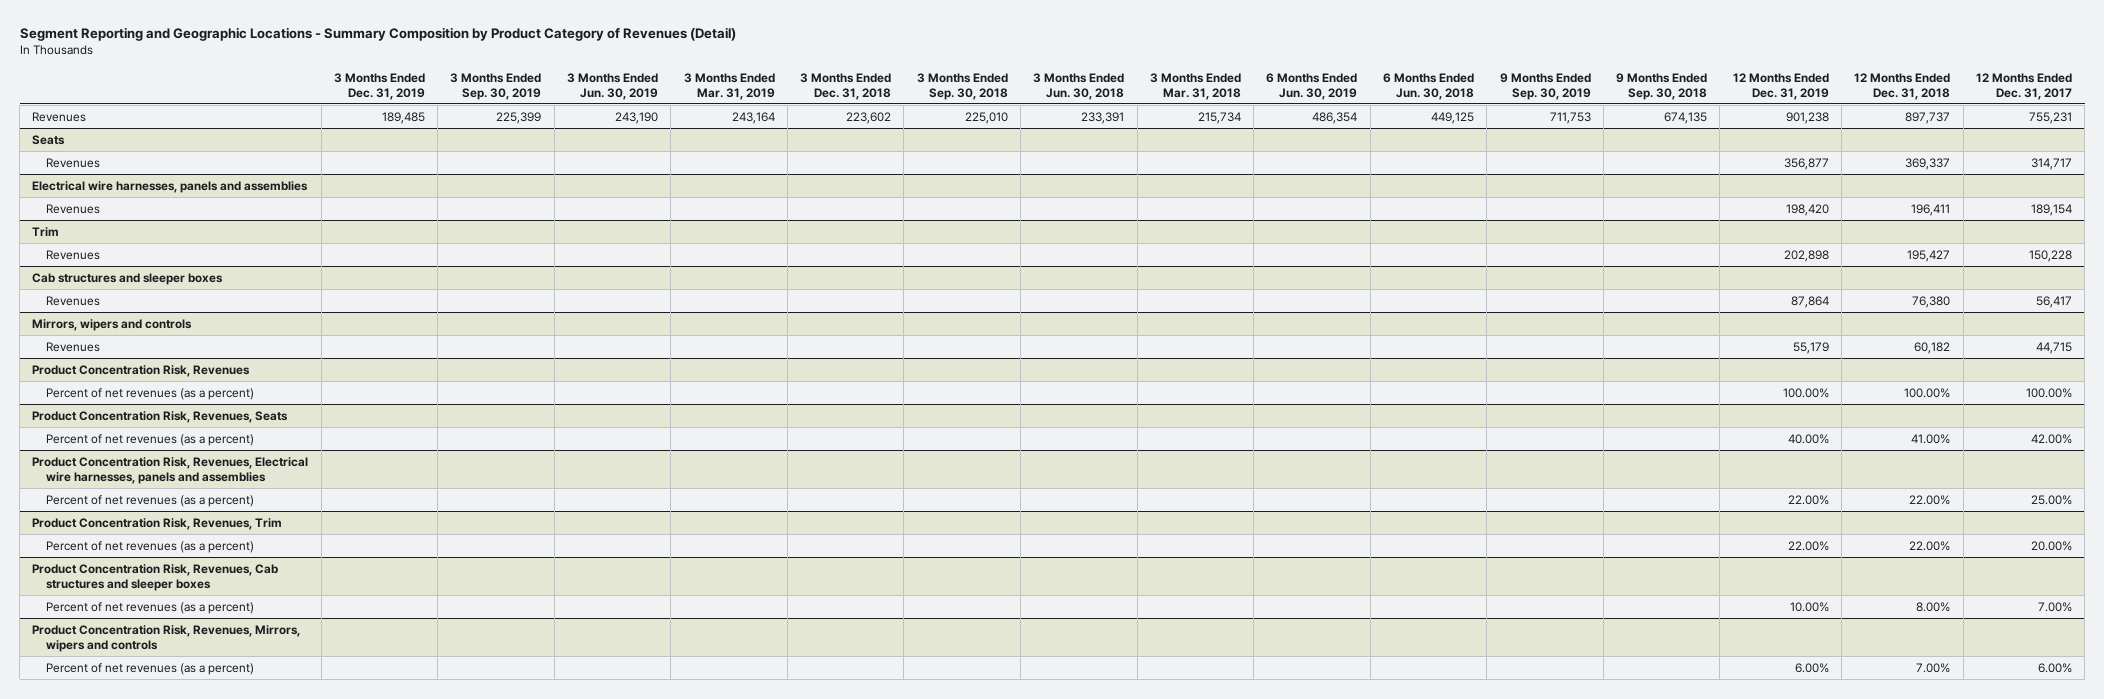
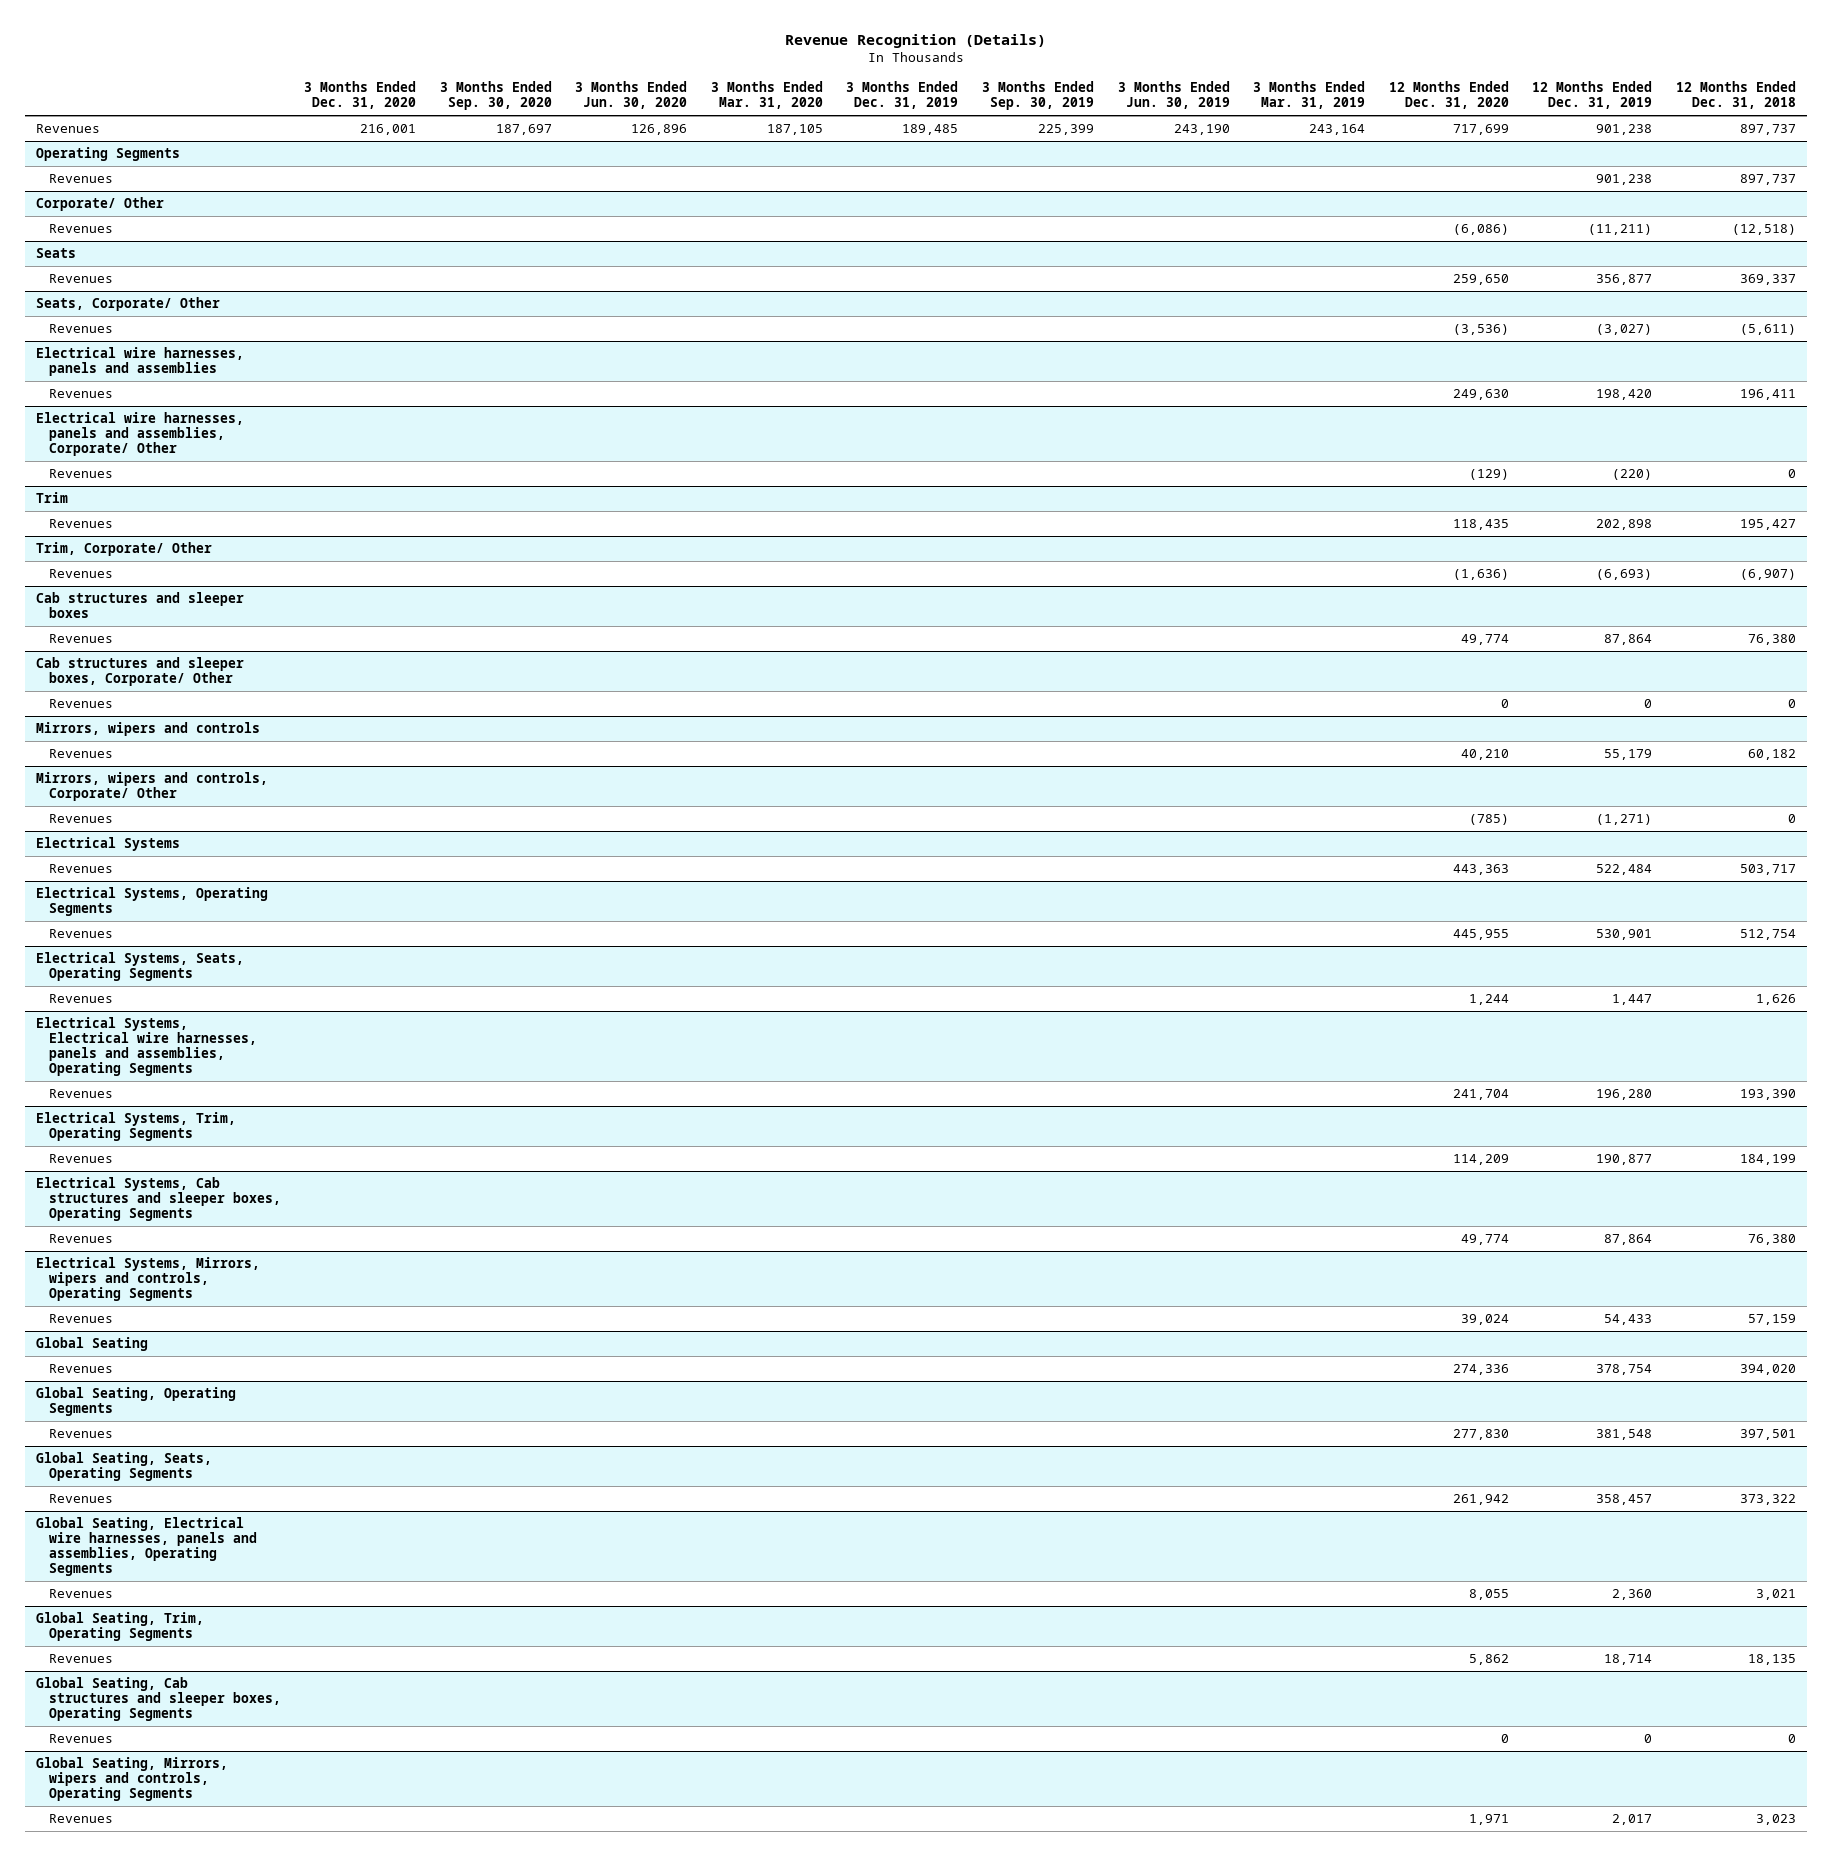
[19,27,736,42] Segment Reporting and Geographic Locations - Summary Composition by Product Category of Revenues (Detail) -> [785,33,1047,48] Revenue Recognition (Details)
[800,72,892,100] 3 Months Ended Dec. 31, 2018 -> none
[916,72,1008,100] 3 Months Ended Sep. 30, 2018 -> none
[1033,72,1125,100] 3 Months Ended Jun. 30, 2018 -> none
[1149,72,1241,100] 3 Months Ended Mar. 31, 2018 -> none
[1266,72,1358,100] 6 Months Ended Jun. 30, 2019 -> none
[1383,72,1475,100] 6 Months Ended Jun. 30, 2018 -> none
[1499,72,1591,100] 9 Months Ended Sep. 30, 2019 -> none
[1616,72,1708,100] 9 Months Ended Sep. 30, 2018 -> none
[1975,72,2072,100] 12 Months Ended Dec. 31, 2017 -> none
none -> [304,81,417,110] 3 Months Ended Dec. 31, 2020
none -> [439,81,552,111] 3 Months Ended Sep. 30, 2020
none -> [575,81,688,110] 3 Months Ended Jun. 30, 2020
none -> [710,81,823,110] 3 Months Ended Mar. 31, 2020
none -> [1388,81,1509,110] 12 Months Ended Dec. 31, 2020
none -> [36,147,181,162] Operating Segments
none -> [48,174,113,184] Revenues
none -> [36,197,165,212] Corporate/ Other
none -> [48,224,113,234] Revenues
none -> [36,297,221,312] Seats, Corporate/ Other
none -> [48,324,113,334] Revenues
none -> [36,412,245,457] Electrical wire harnesses, panels and assemblies, Corporate/ Other
none -> [48,469,113,479] Revenues
none -> [36,542,213,557] Trim, Corporate/ Other
none -> [48,569,113,579] Revenues
none -> [36,657,245,687] Cab structures and sleeper boxes, Corporate/ Other
none -> [48,699,113,709] Revenues
[32,364,251,377] Product Concentration Risk, Revenues -> none
[45,387,254,400] Percent of net revenues (as a percent) -> none
[32,410,289,423] Product Concentration Risk, Revenues, Seats -> none
[45,433,254,446] Percent of net revenues (as a percent) -> none
[32,456,309,484] Product Concentration Risk, Revenues, Electrical wire harnesses, panels and assemblies -> none
[45,494,254,507] Percent of net revenues (as a percent) -> none
[32,517,283,530] Product Concentration Risk, Revenues, Trim -> none
[45,540,254,553] Percent of net revenues (as a percent) -> none
[32,563,279,591] Product Concentration Risk, Revenues, Cab structures and sleeper boxes -> none
[45,601,254,614] Percent of net revenues (as a percent) -> none
[32,624,301,652] Product Concentration Risk, Revenues, Mirrors, wipers and controls -> none
[45,662,254,675] Percent of net revenues (as a percent) -> none
none -> [36,772,269,802] Mirrors, wipers and controls, Corporate/ Other
none -> [48,814,113,824] Revenues
none -> [36,837,181,852] Electrical Systems
none -> [48,864,113,874] Revenues
none -> [36,887,269,917] Electrical Systems, Operating Segments
none -> [48,929,113,939] Revenues
none -> [36,952,245,982] Electrical Systems, Seats, Operating Segments
none -> [48,994,113,1004] Revenues
none -> [36,1017,257,1077] Electrical Systems, Electrical wire harnesses, panels and assemblies, Operating Segments
none -> [48,1089,113,1099] Revenues
none -> [36,1112,237,1142] Electrical Systems, Trim, Operating Segments
none -> [48,1154,113,1164] Revenues
none -> [36,1177,281,1222] Electrical Systems, Cab structures and sleeper boxes, Operating Segments
none -> [48,1234,113,1244] Revenues
none -> [36,1257,261,1302] Electrical Systems, Mirrors, wipers and controls, Operating Segments
none -> [48,1314,113,1324] Revenues
none -> [36,1337,149,1352] Global Seating
none -> [48,1364,113,1374] Revenues
none -> [36,1387,237,1417] Global Seating, Operating Segments
none -> [48,1429,113,1439] Revenues
none -> [36,1452,213,1482] Global Seating, Seats, Operating Segments
none -> [48,1494,113,1504] Revenues
none -> [36,1517,257,1577] Global Seating, Electrical wire harnesses, panels and assemblies, Operating Segments
none -> [48,1589,113,1599] Revenues
none -> [36,1612,205,1642] Global Seating, Trim, Operating Segments
none -> [48,1654,113,1664] Revenues
none -> [36,1677,281,1722] Global Seating, Cab structures and sleeper boxes, Operating Segments
none -> [48,1734,113,1744] Revenues
none -> [36,1757,229,1802] Global Seating, Mirrors, wipers and controls, Operating Segments
none -> [48,1814,113,1824] Revenues

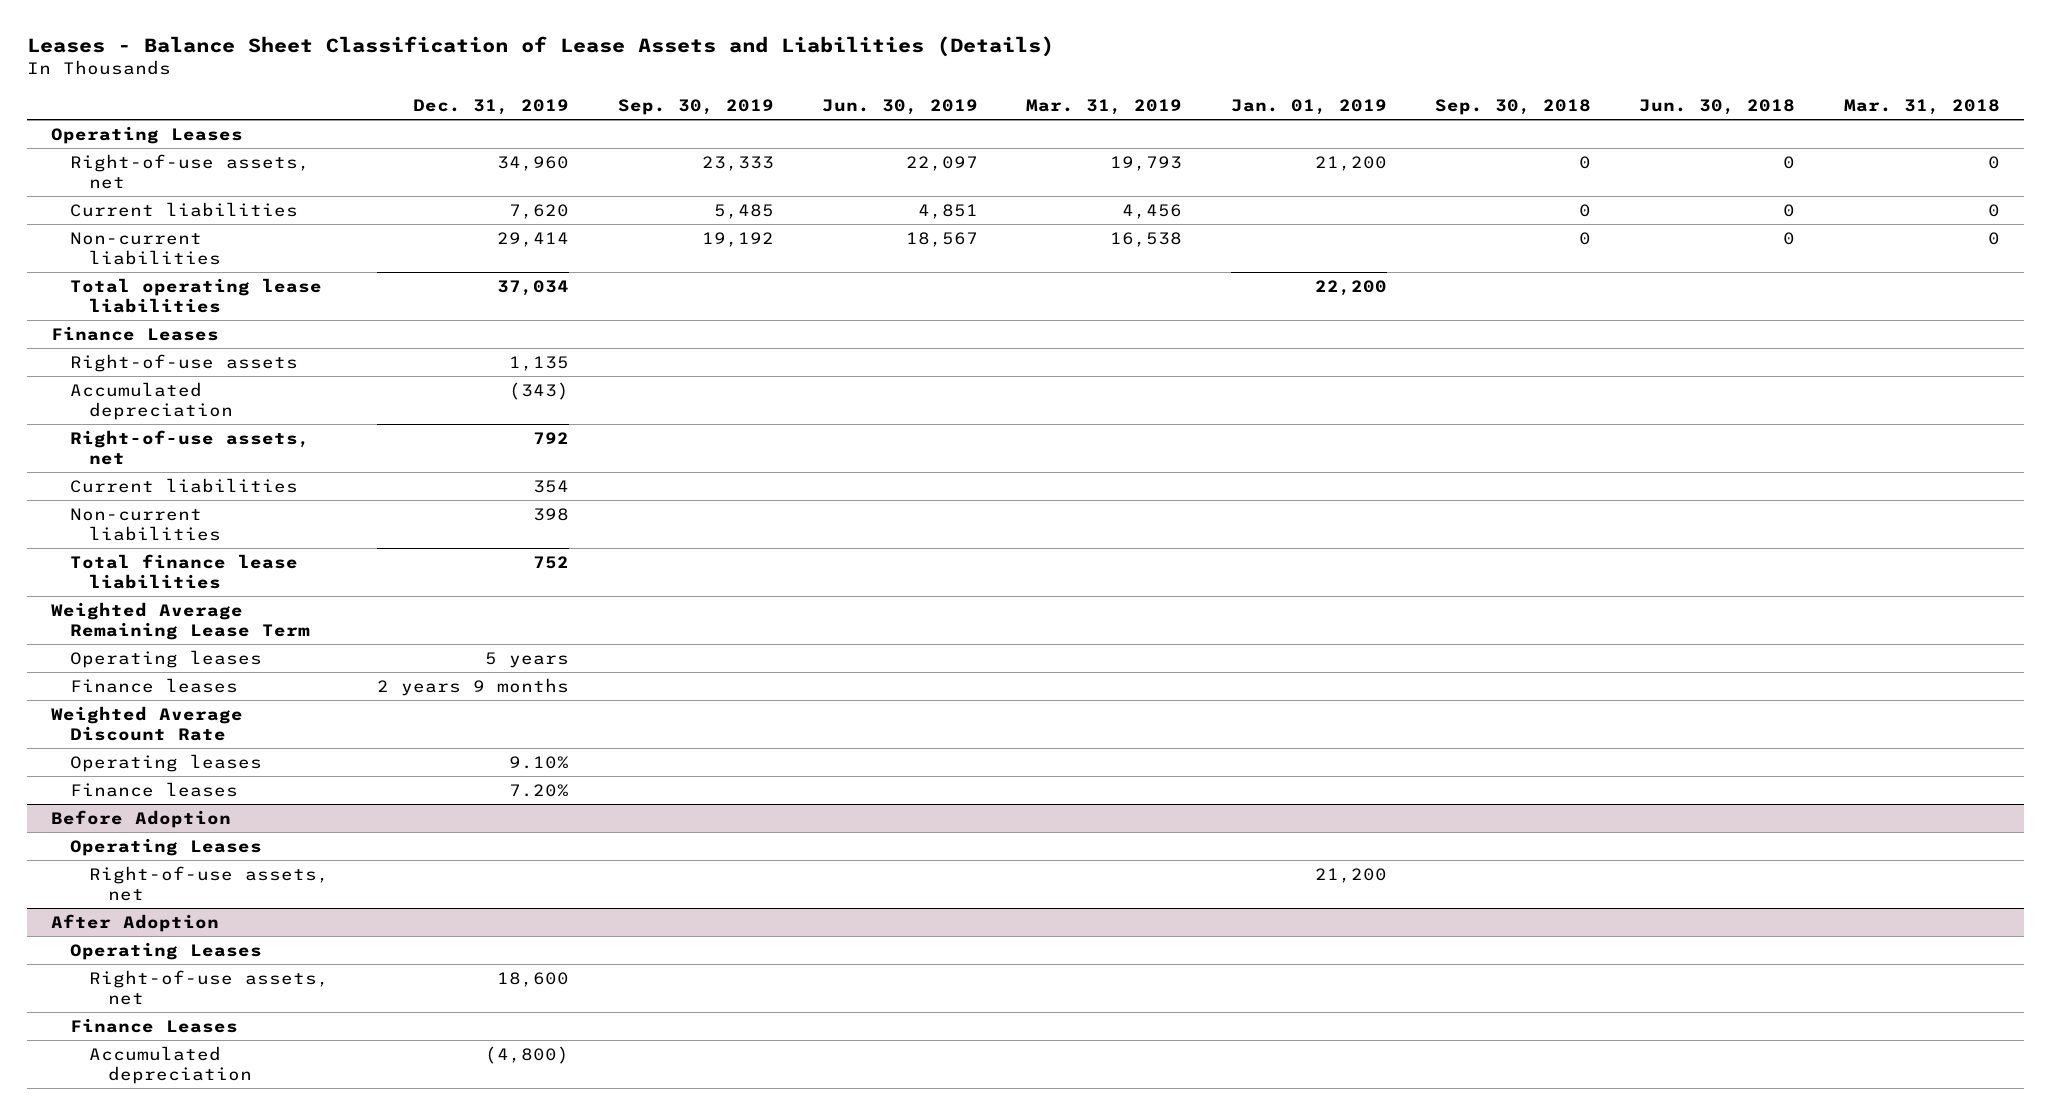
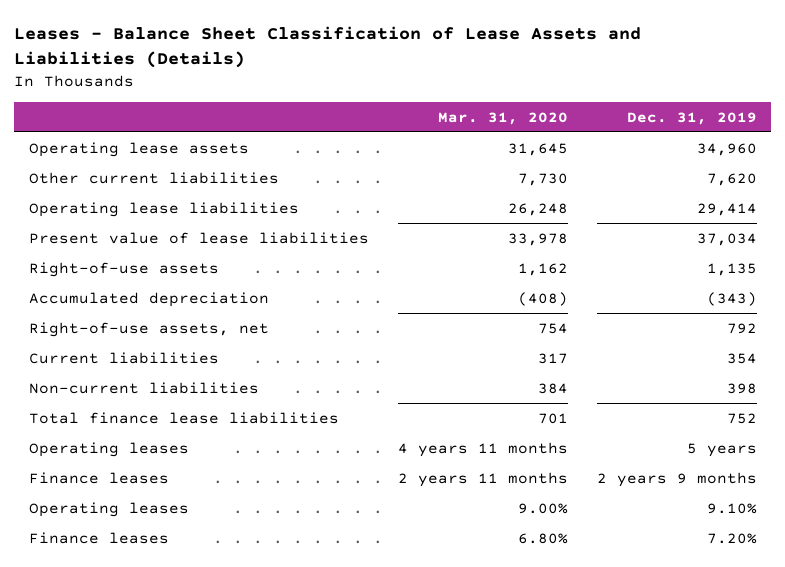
[617,98,774,115] Sep. 30, 2019 -> none
[821,98,978,115] Jun. 30, 2019 -> none
[1026,98,1183,115] Mar. 31, 2019 -> none
[1230,98,1387,115] Jan. 01, 2019 -> none
[1434,98,1591,115] Sep. 30, 2018 -> none
[1639,98,1796,115] Jun. 30, 2018 -> none
[1843,98,2000,115] Mar. 31, 2018 -> none
none -> [437,112,568,126] Mar. 31, 2020
[50,125,243,144] Operating Leases -> none
[50,325,219,341] Finance Leases -> none
[69,153,310,189] Right-of-use assets, net -> [28,141,249,157] Operating lease assets
[69,201,298,217] Current liabilities -> [28,171,279,184] Other current liabilities
[69,231,221,265] Non-current liabilities -> [28,201,299,217] Operating lease liabilities
[69,277,322,313] Total operating lease liabilities -> [28,231,369,244] Present value of lease liabilities
[50,601,310,640] Weighted Average Remaining Lease Term -> none
[50,705,243,741] Weighted Average Discount Rate -> none
[50,809,231,828] Before Adoption -> none
[69,837,262,856] Operating Leases -> none
[88,865,329,901] Right-of-use assets, net -> none
[50,913,219,932] After Adoption -> none
[69,941,262,960] Operating Leases -> none
[88,969,329,1005] Right-of-use assets, net -> none
[69,1017,238,1033] Finance Leases -> none
[88,1045,253,1084] Accumulated depreciation -> none

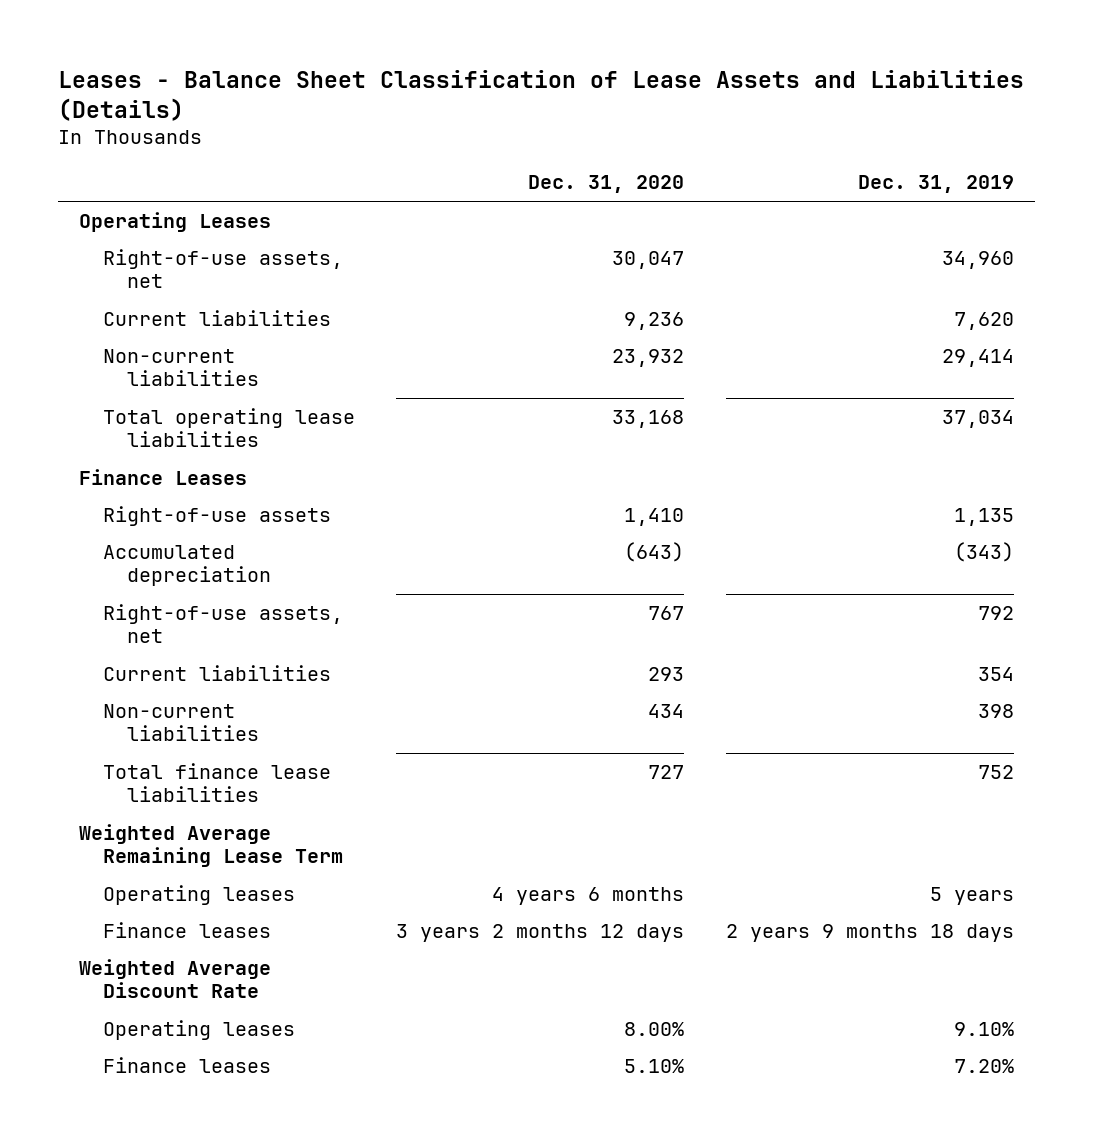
[437,112,568,126] Mar. 31, 2020 -> none
none -> [528,175,685,194] Dec. 31, 2020
none -> [78,211,271,232] Operating Leases
[28,141,249,157] Operating lease assets -> [102,248,343,288] Right-of-use assets, net
[28,171,279,184] Other current liabilities -> [102,309,331,326] Current liabilities
[28,201,299,217] Operating lease liabilities -> [102,348,259,386] Non-current liabilities
[28,231,369,244] Present value of lease liabilities -> [102,407,355,447] Total operating lease liabilities
none -> [78,468,247,485] Finance Leases
none -> [78,823,343,867] Weighted Average Remaining Lease Term
[596,471,757,487] 2 years 9 months -> [726,923,1015,942] 2 years 9 months 18 days
none -> [78,958,271,998] Weighted Average Discount Rate

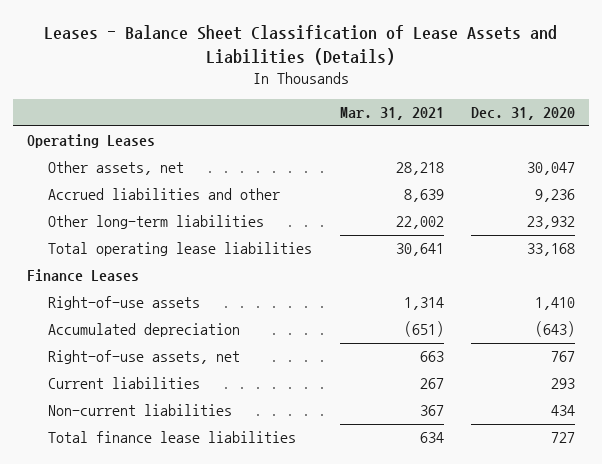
[858,175,1015,194] Dec. 31, 2019 -> none
none -> [339,107,444,121] Mar. 31, 2021
[102,248,343,288] Right-of-use assets, net -> [48,161,185,176] Other assets, net
[102,309,331,326] Current liabilities -> [48,188,281,201] Accrued liabilities and other
[102,348,259,386] Non-current liabilities -> [48,215,265,230] Other long-term liabilities
[78,823,343,867] Weighted Average Remaining Lease Term -> none
[102,884,295,905] Operating leases -> none
[102,921,271,938] Finance leases -> none
[78,958,271,998] Weighted Average Discount Rate -> none
[102,1019,295,1040] Operating leases -> none
[102,1056,271,1073] Finance leases -> none

